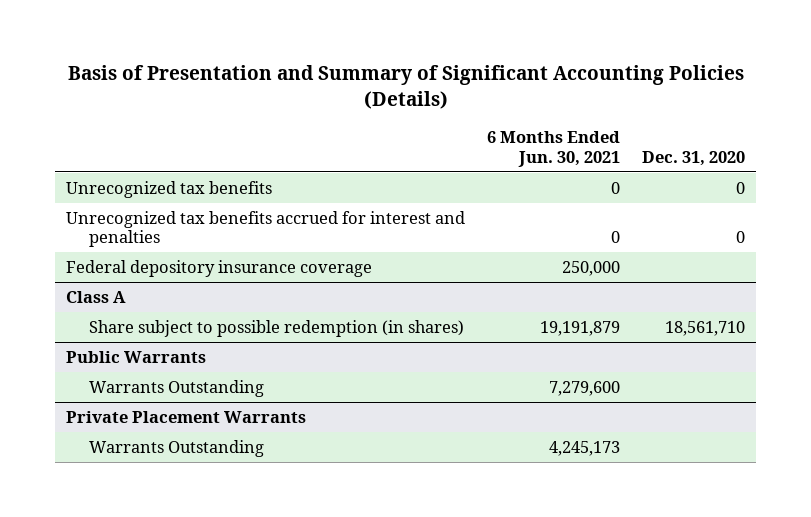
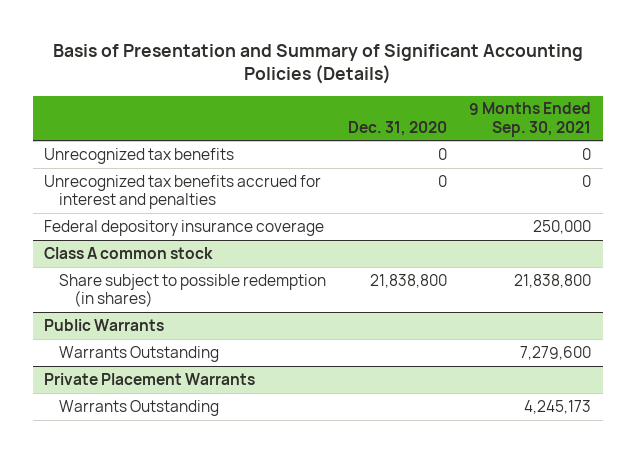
[487,131,621,167] 6 Months Ended Jun. 30, 2021 -> none
none -> [469,102,592,137] 9 Months Ended Sep. 30, 2021
[65,290,126,303] Class A -> [44,246,214,259] Class A common stock
[665,320,746,336] 18,561,710 -> [370,273,448,288] 21,838,800

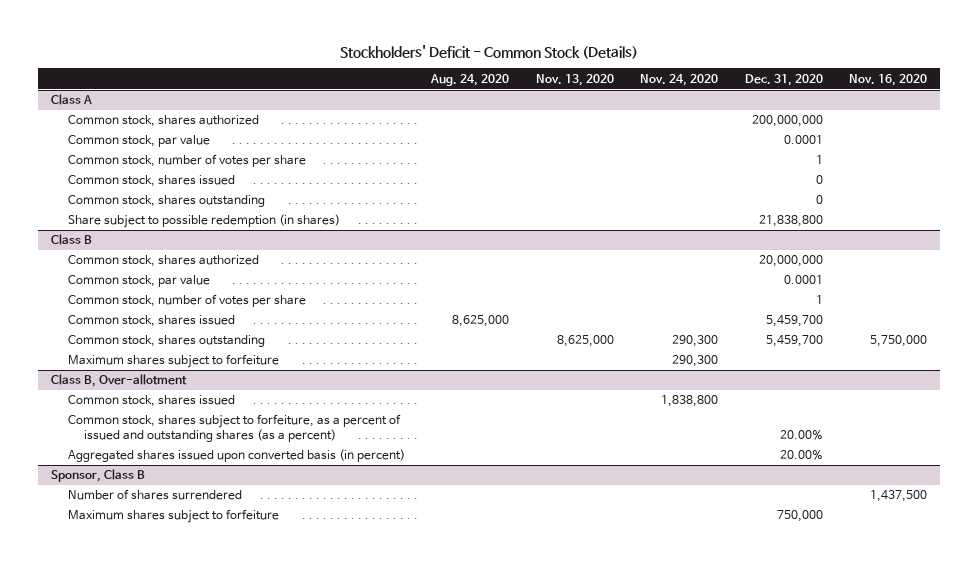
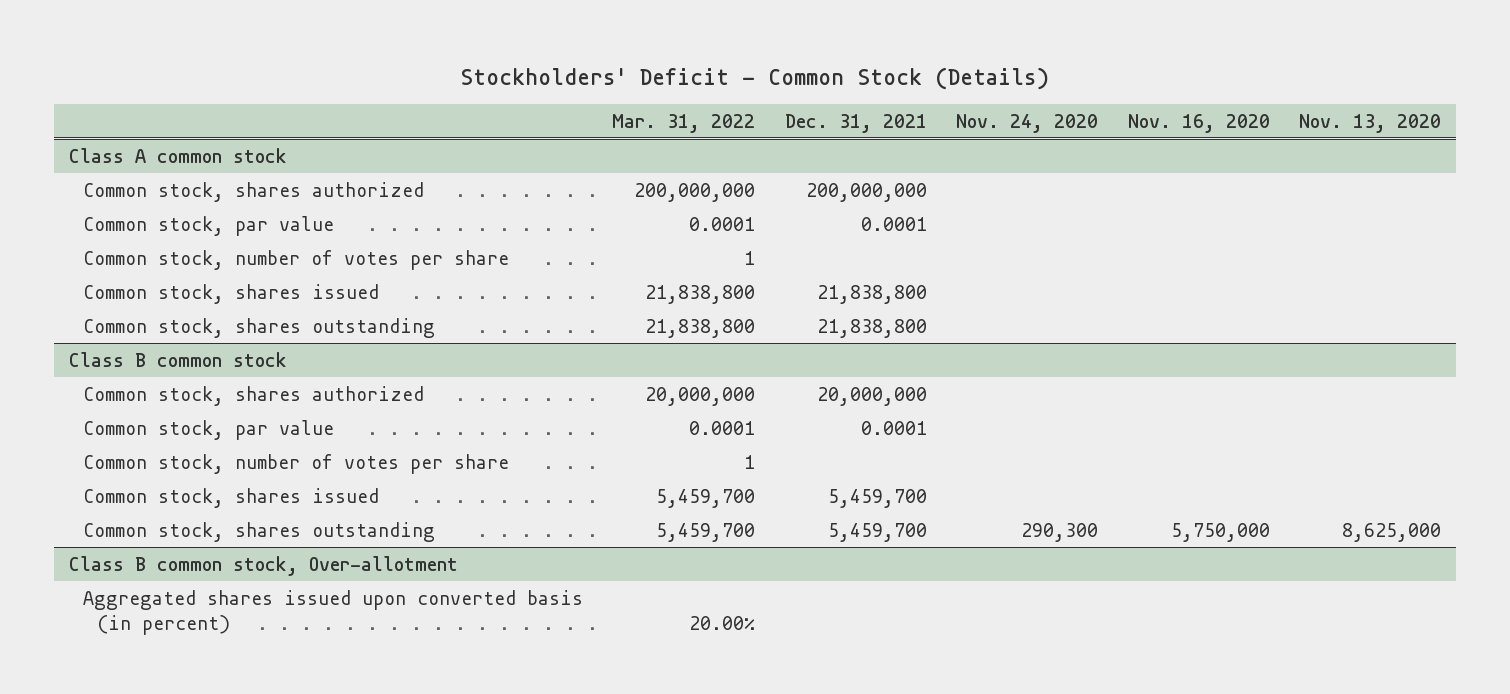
[430,73,510,86] Aug. 24, 2020 -> none
[744,73,823,86] Dec. 31, 2020 -> none
none -> [612,113,756,133] Mar. 31, 2022
none -> [784,113,927,133] Dec. 31, 2021
[51,94,93,106] Class A -> [68,147,287,163] Class A common stock
[67,214,340,229] Share subject to possible redemption (in shares) -> none
[51,234,93,246] Class B -> [68,351,287,367] Class B common stock
[67,354,279,369] Maximum shares subject to forfeiture -> none
[67,395,235,408] Common stock, shares issued -> none
[67,414,401,443] Common stock, shares subject to forfeiture, as a percent of issued and outstanding shares (as a percent) -> none
[51,374,188,388] Class B, Over-allotment -> [68,555,458,576] Class B common stock, Over-allotment
[51,469,146,483] Sponsor, Class B -> none
[67,489,242,501] Number of shares surrendered -> none
[67,509,279,524] Maximum shares subject to forfeiture -> none

